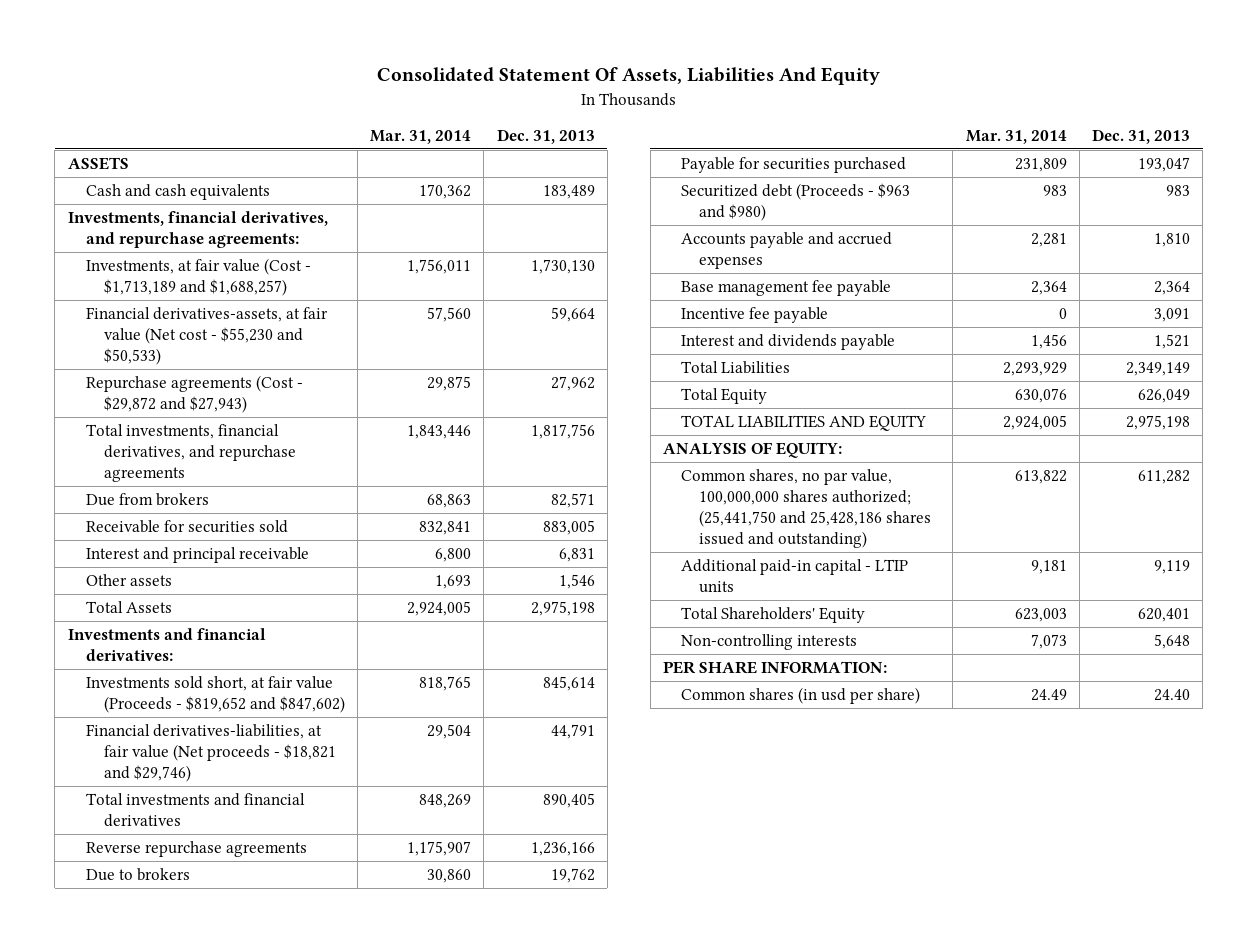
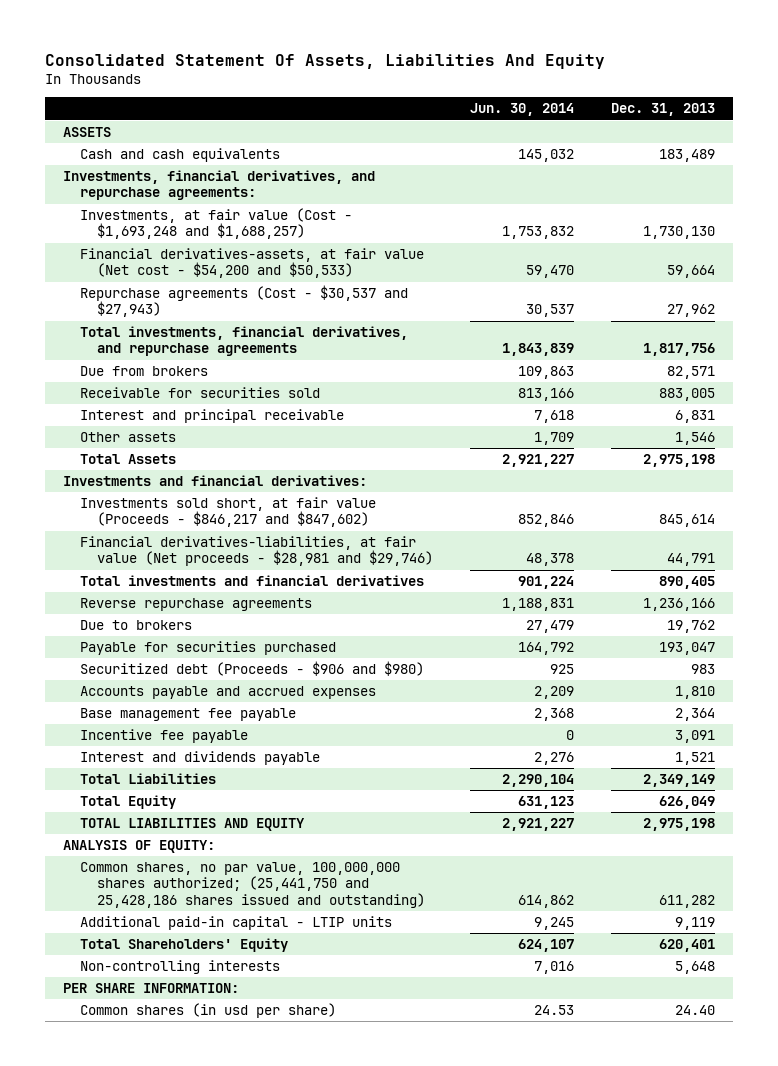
[370,129,472,144] Mar. 31, 2014 -> none
none -> [469,103,574,117] Jun. 30, 2014
[85,258,311,297] Investments, at fair value (Cost - $1,713,189 and $1,688,257) -> [80,208,353,240] Investments, at fair value (Cost - $1,693,248 and $1,688,257)
[85,307,328,366] Financial derivatives-assets, at fair value (Net cost - $55,230 and $50,533) -> [80,248,425,279] Financial derivatives-assets, at fair value (Net cost - $54,200 and $50,533)
[85,375,303,414] Repurchase agreements (Cost - $29,872 and $27,943) -> [80,285,409,318] Repurchase agreements (Cost - $30,537 and $27,943)
[85,676,345,714] Investments sold short, at fair value (Proceeds - $819,652 and $847,602) -> [80,497,377,528] Investments sold short, at fair value (Proceeds - $846,217 and $847,602)
[85,724,336,783] Financial derivatives-liabilities, at fair value (Net proceeds - $18,821 and $29,746) -> [80,536,434,567] Financial derivatives-liabilities, at fair value (Net proceeds - $28,981 and $29,746)
[681,183,911,222] Securitized debt (Proceeds - $963 and $980) -> [80,661,425,677] Securitized debt (Proceeds - $906 and $980)

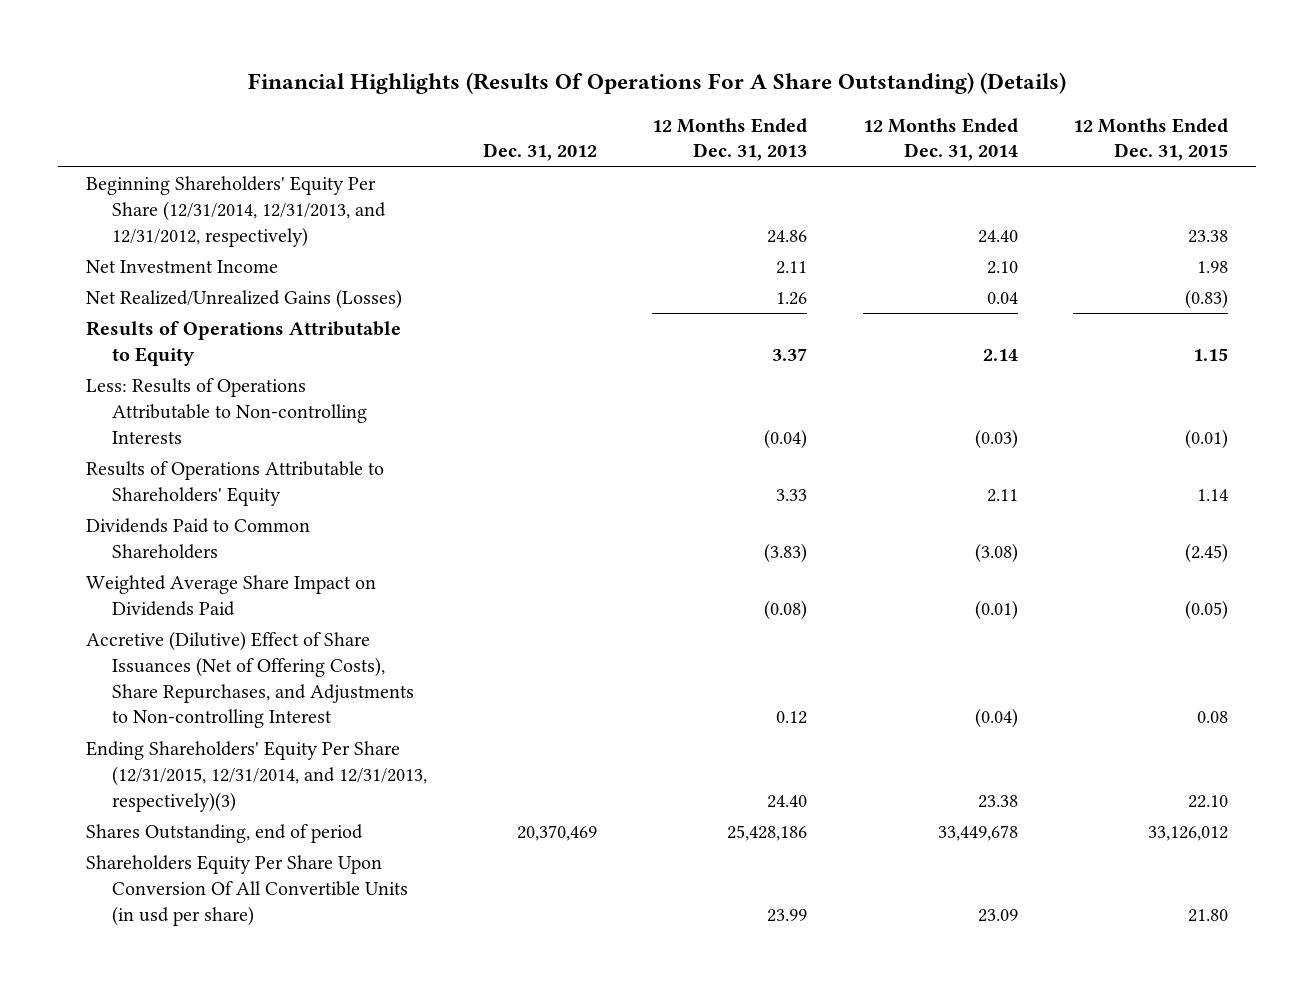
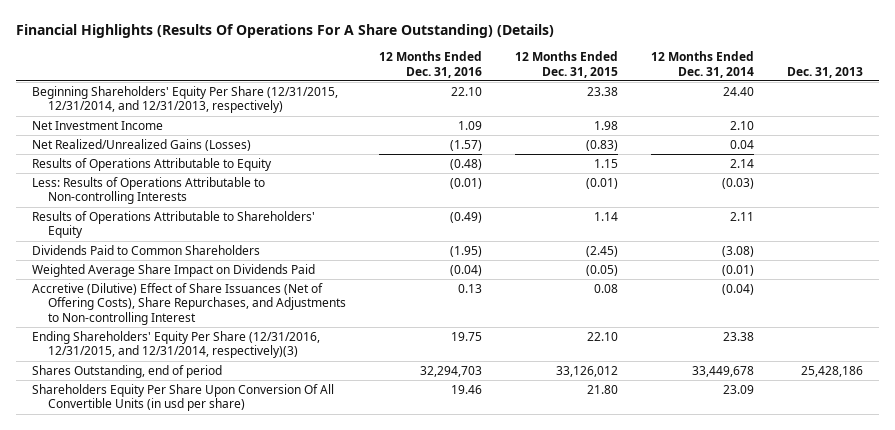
[482,143,597,162] Dec. 31, 2012 -> none
[652,117,808,162] 12 Months Ended Dec. 31, 2013 -> none
none -> [379,51,483,78] 12 Months Ended Dec. 31, 2016
none -> [786,66,863,78] Dec. 31, 2013
[85,176,387,247] Beginning Shareholders' Equity Per Share (12/31/2014, 12/31/2013, and 12/31/2012, respectively) -> [32,85,339,114] Beginning Shareholders' Equity Per Share (12/31/2015, 12/31/2014, and 12/31/2013, respectively)
[85,741,428,812] Ending Shareholders' Equity Per Share (12/31/2015, 12/31/2014, and 12/31/2013, respectively)(3) -> [32,330,321,359] Ending Shareholders' Equity Per Share (12/31/2016, 12/31/2015, and 12/31/2014, respectively)(3)

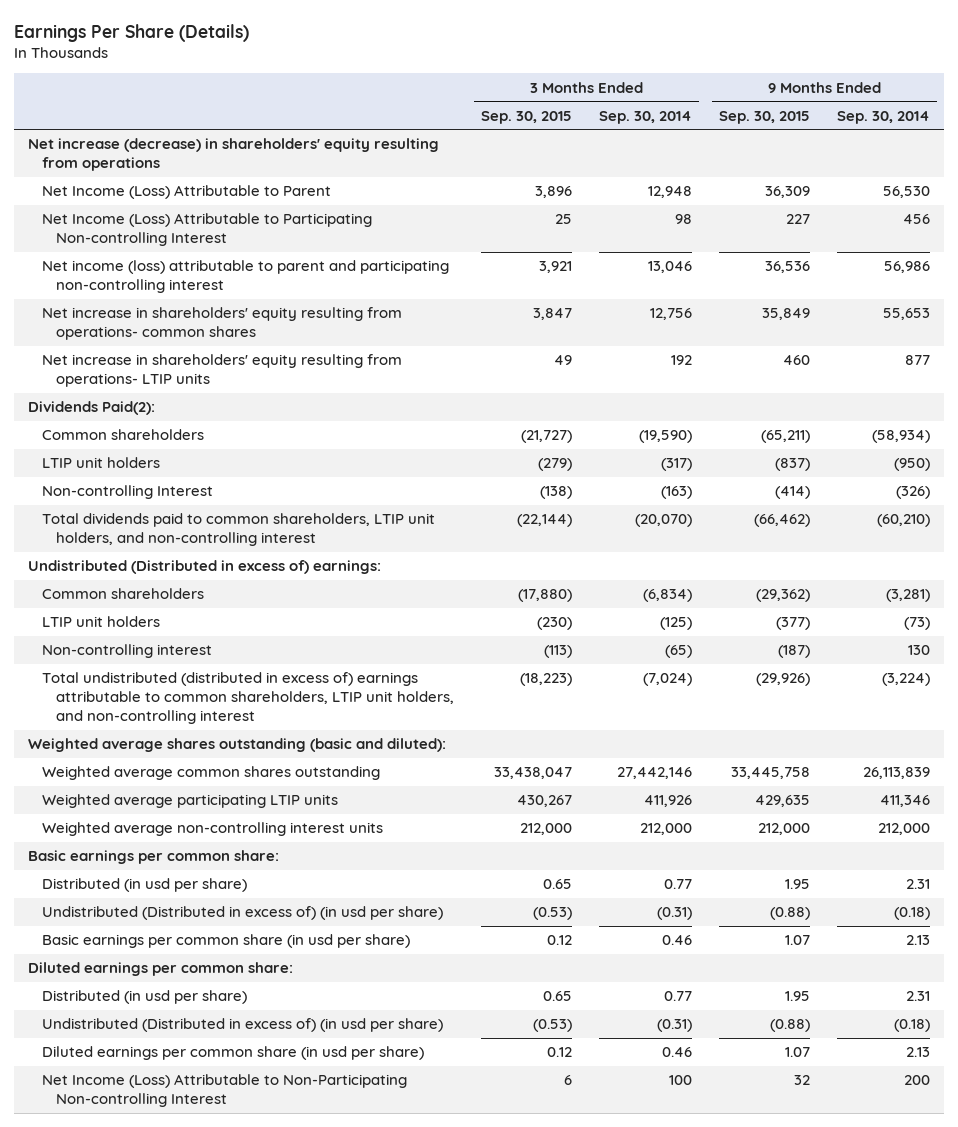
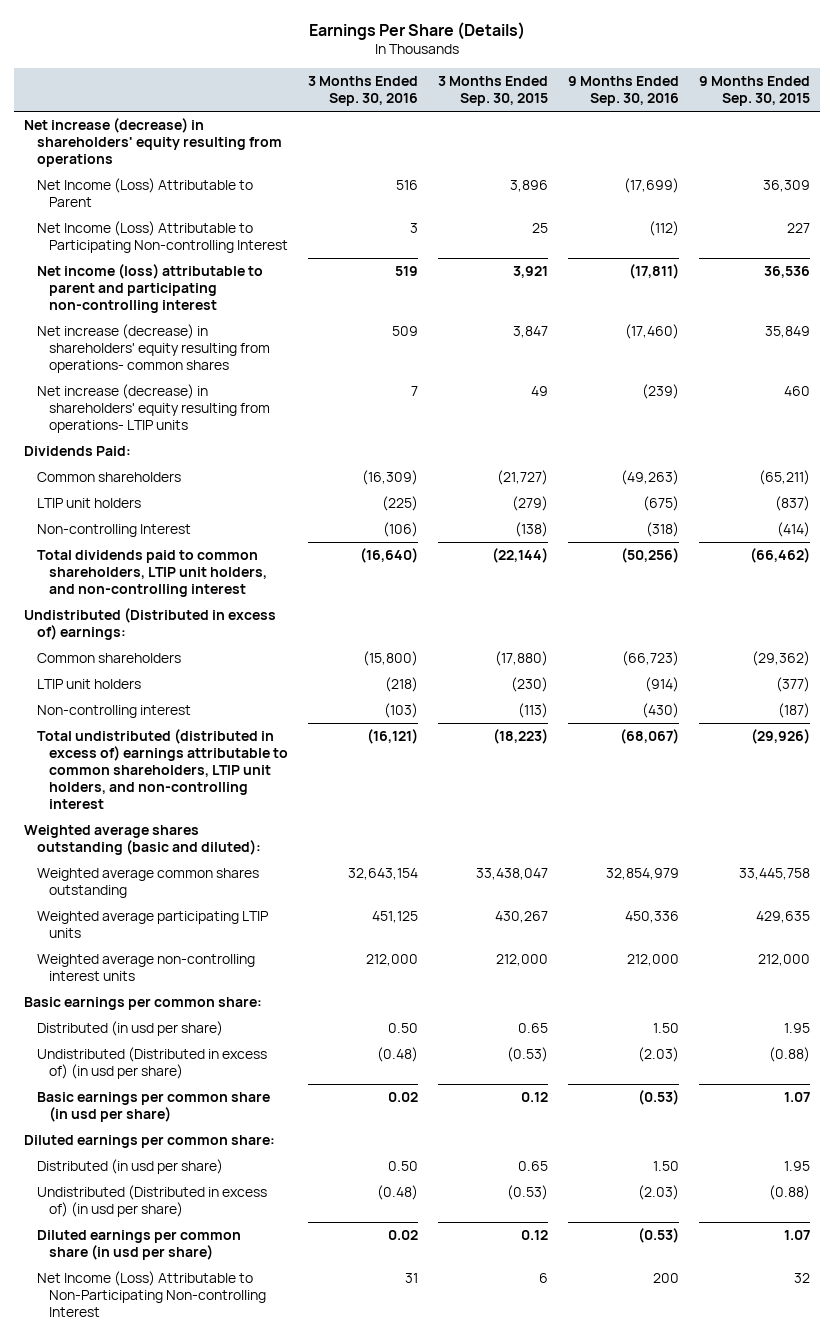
[599,110,693,124] Sep. 30, 2014 -> none
[837,110,931,124] Sep. 30, 2014 -> none
none -> [308,76,419,107] 3 Months Ended Sep. 30, 2016
none -> [568,76,680,107] 9 Months Ended Sep. 30, 2016
[41,307,402,341] Net increase in shareholders' equity resulting from operations- common shares -> [36,324,270,374] Net increase (decrease) in shareholders' equity resulting from operations- common shares
[41,354,402,388] Net increase in shareholders' equity resulting from operations- LTIP units -> [36,384,270,434] Net increase (decrease) in shareholders' equity resulting from operations- LTIP units
[27,401,155,416] Dividends Paid(2): -> [24,446,132,457] Dividends Paid:

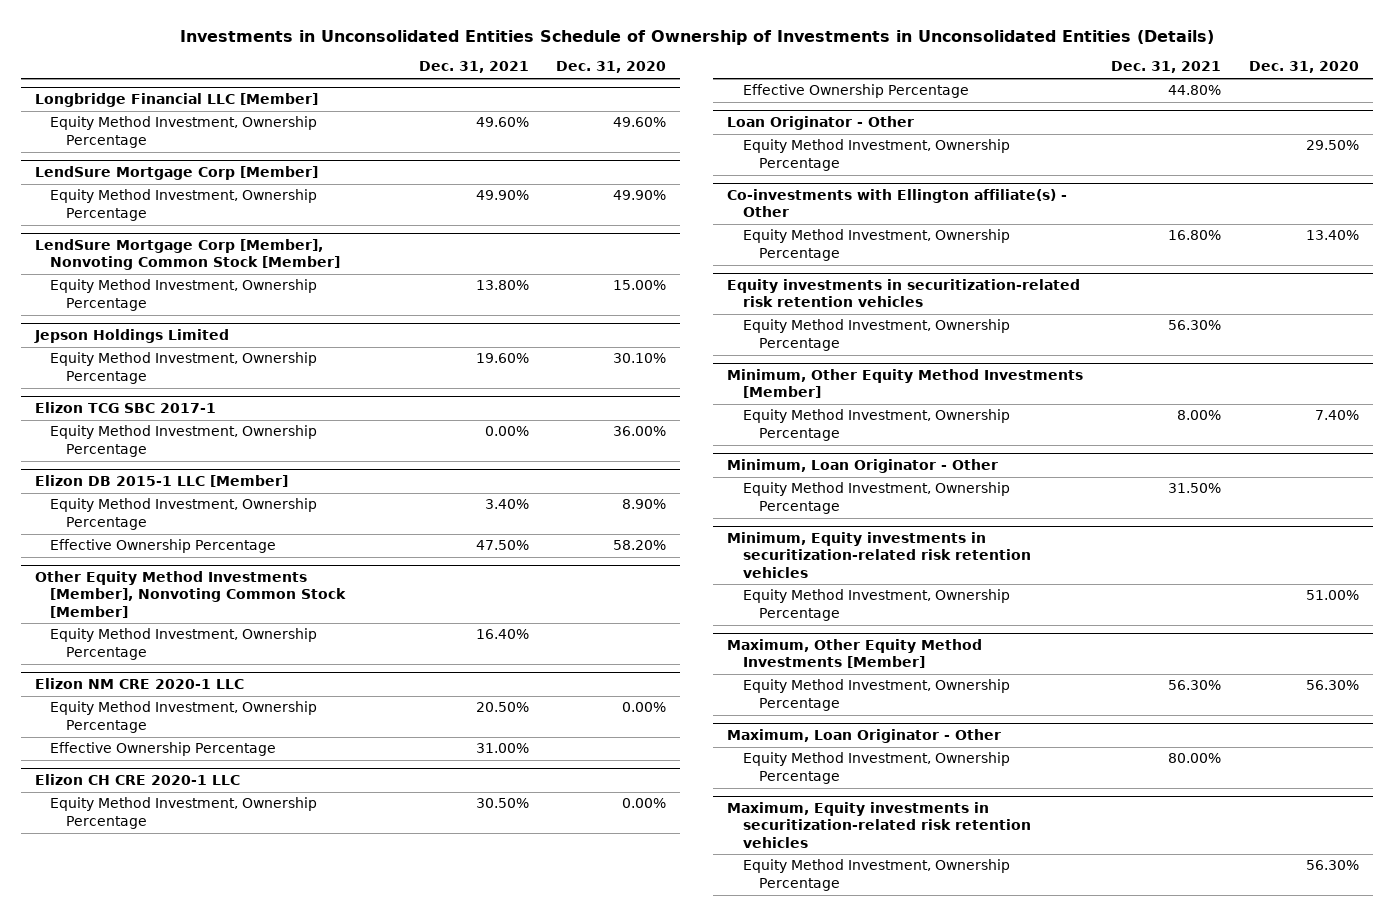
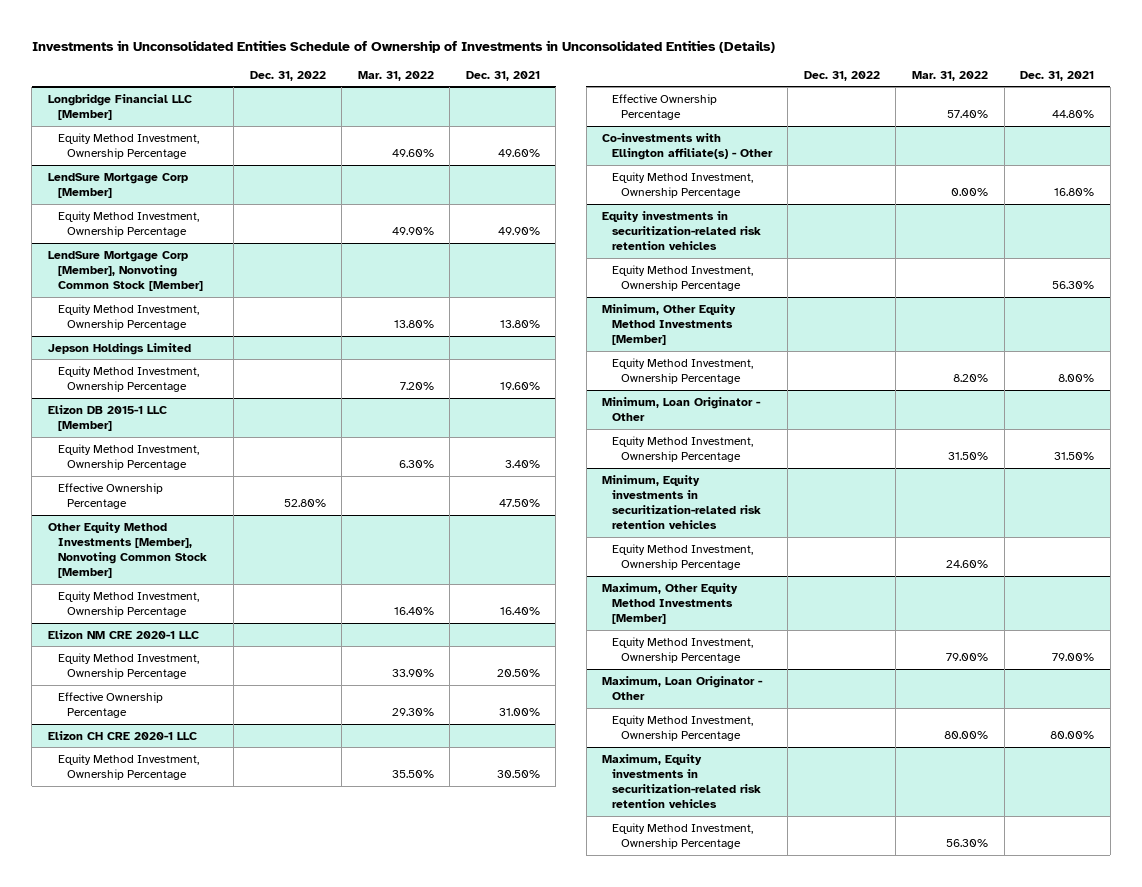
[556,61,667,74] Dec. 31, 2020 -> none
none -> [249,70,326,81] Dec. 31, 2022
none -> [357,70,434,81] Mar. 31, 2022
[34,402,216,414] Elizon TCG SBC 2017-1 -> none
[50,425,318,457] Equity Method Investment, Ownership Percentage -> none
[727,116,915,131] Loan Originator - Other -> none
[742,139,1010,171] Equity Method Investment, Ownership Percentage -> none
[1168,680,1222,691] 56.30% -> [1052,652,1095,661] 79.00%

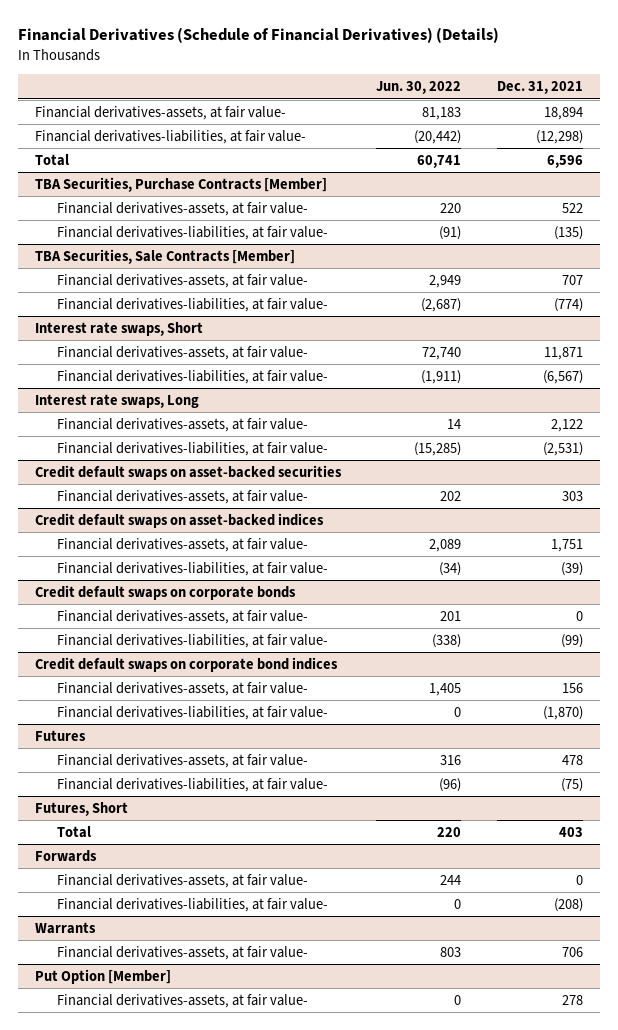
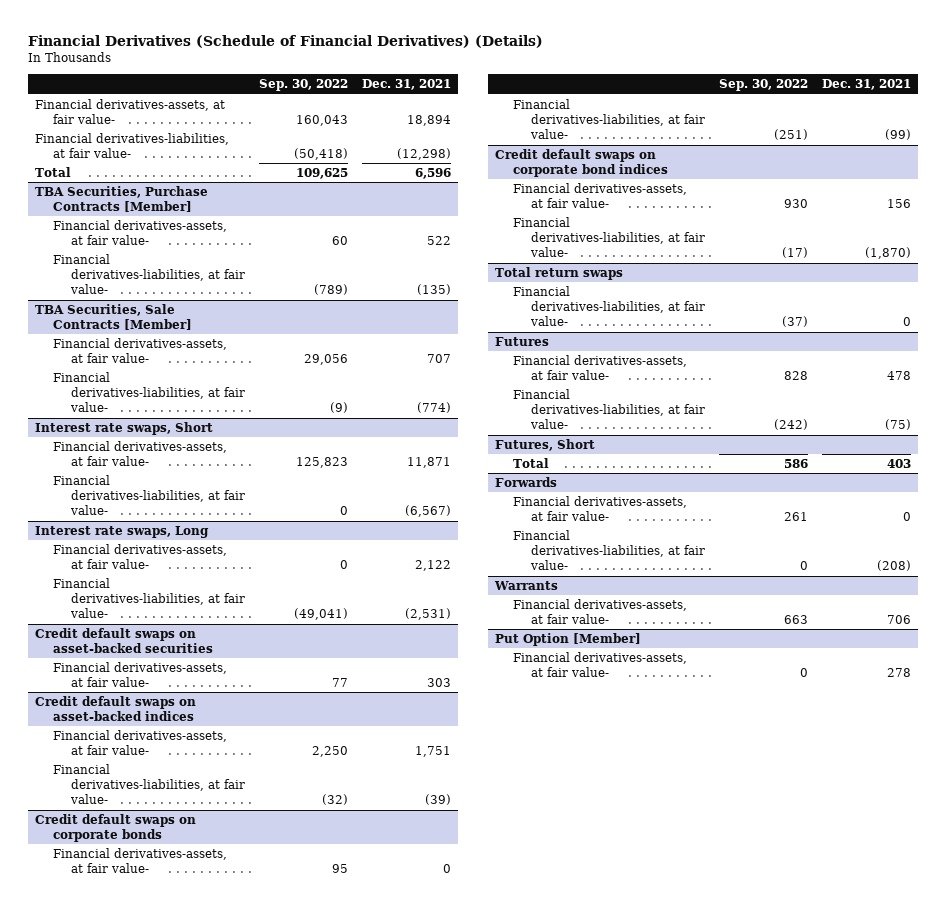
[376,81,462,95] Jun. 30, 2022 -> none
none -> [259,79,349,92] Sep. 30, 2022
none -> [494,266,623,280] Total return swaps
none -> [512,285,706,327] Financial derivatives-liabilities, at fair value-

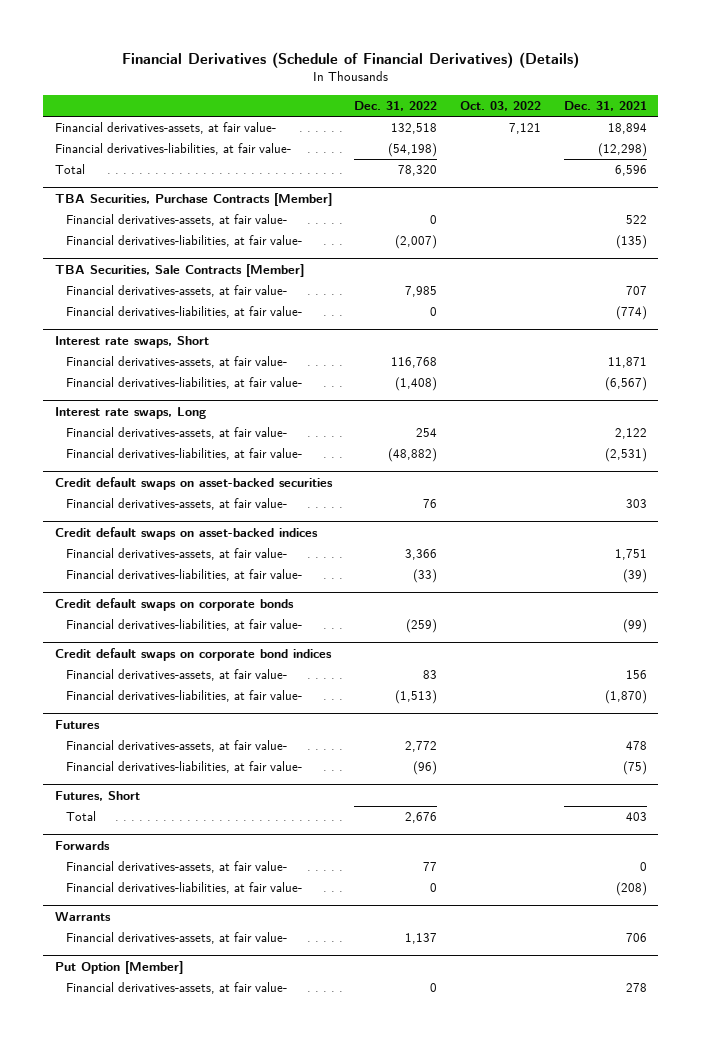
[259,79,349,92] Sep. 30, 2022 -> none
none -> [354,100,438,111] Dec. 31, 2022
none -> [459,100,541,111] Oct. 03, 2022
[53,847,228,874] Financial derivatives-assets, at fair value- -> none
[494,266,623,280] Total return swaps -> none
[512,285,706,327] Financial derivatives-liabilities, at fair value- -> none

